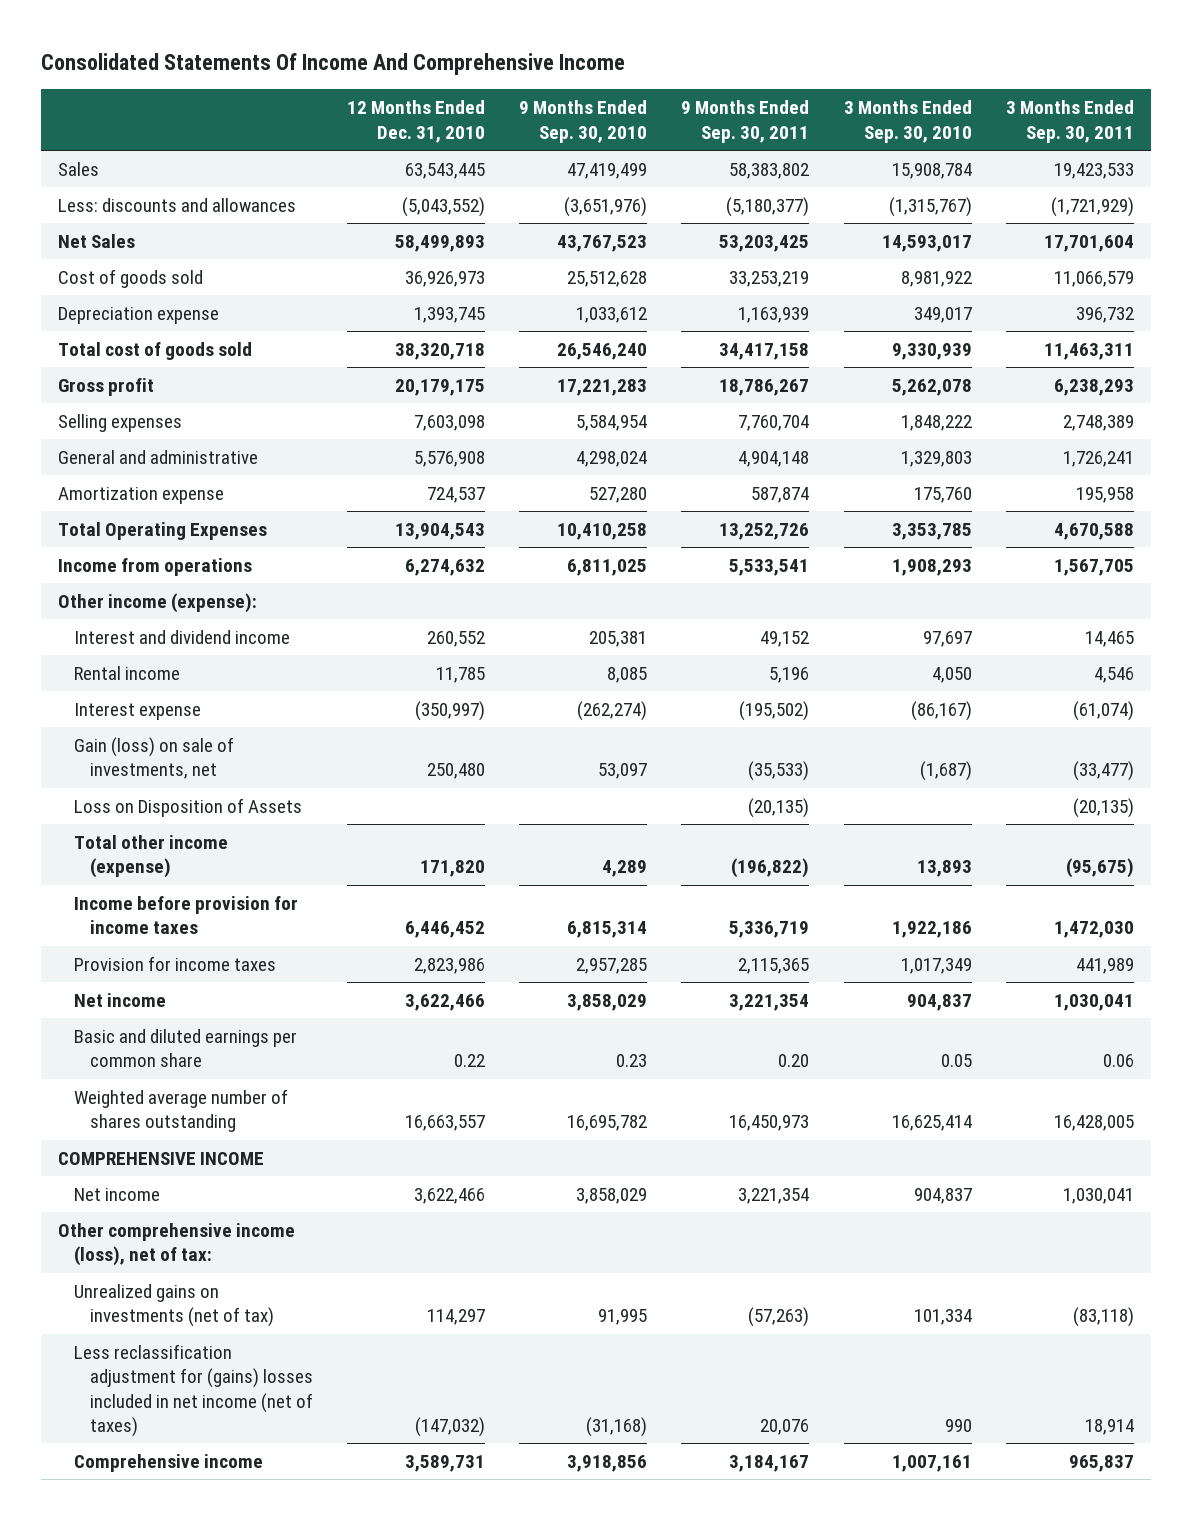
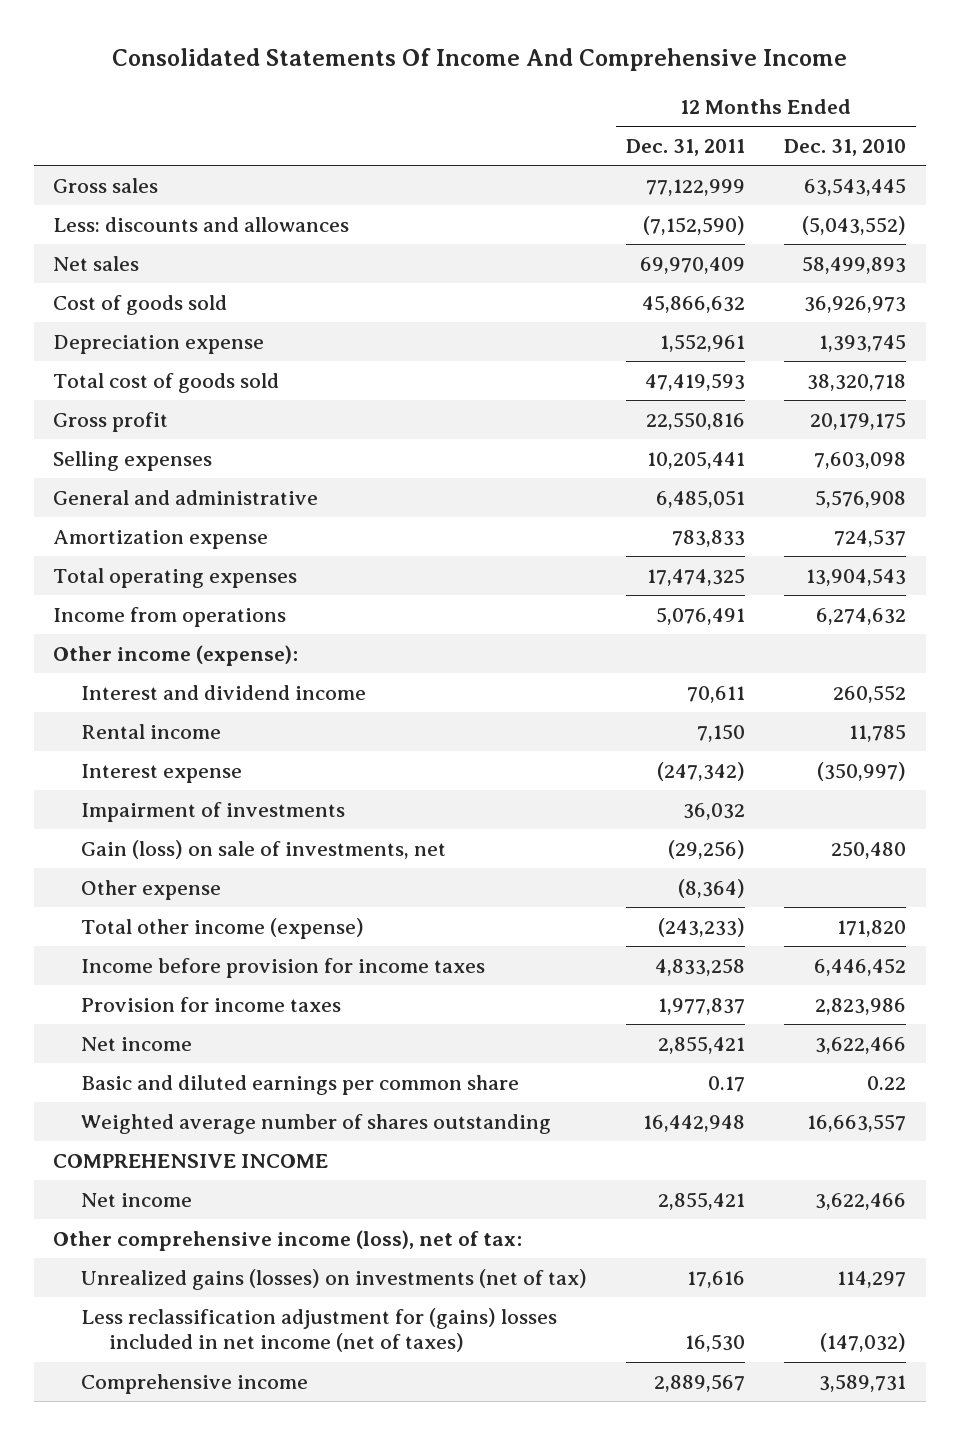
[519,100,648,143] 9 Months Ended Sep. 30, 2010 -> none
[681,100,810,143] 9 Months Ended Sep. 30, 2011 -> none
[843,100,972,143] 3 Months Ended Sep. 30, 2010 -> none
[1005,100,1134,143] 3 Months Ended Sep. 30, 2011 -> none
none -> [626,139,746,157] Dec. 31, 2011
[58,161,100,176] Sales -> [53,177,159,193] Gross sales
[58,233,136,248] Net Sales -> [53,255,140,271] Net sales
[58,521,268,540] Total Operating Expenses -> [53,567,298,588] Total operating expenses
none -> [81,801,346,822] Impairment of investments
[73,797,302,817] Loss on Disposition of Assets -> none
none -> [81,879,222,900] Other expense
[73,1283,274,1328] Unrealized gains on investments (net of tax) -> [81,1268,588,1290] Unrealized gains (losses) on investments (net of tax)

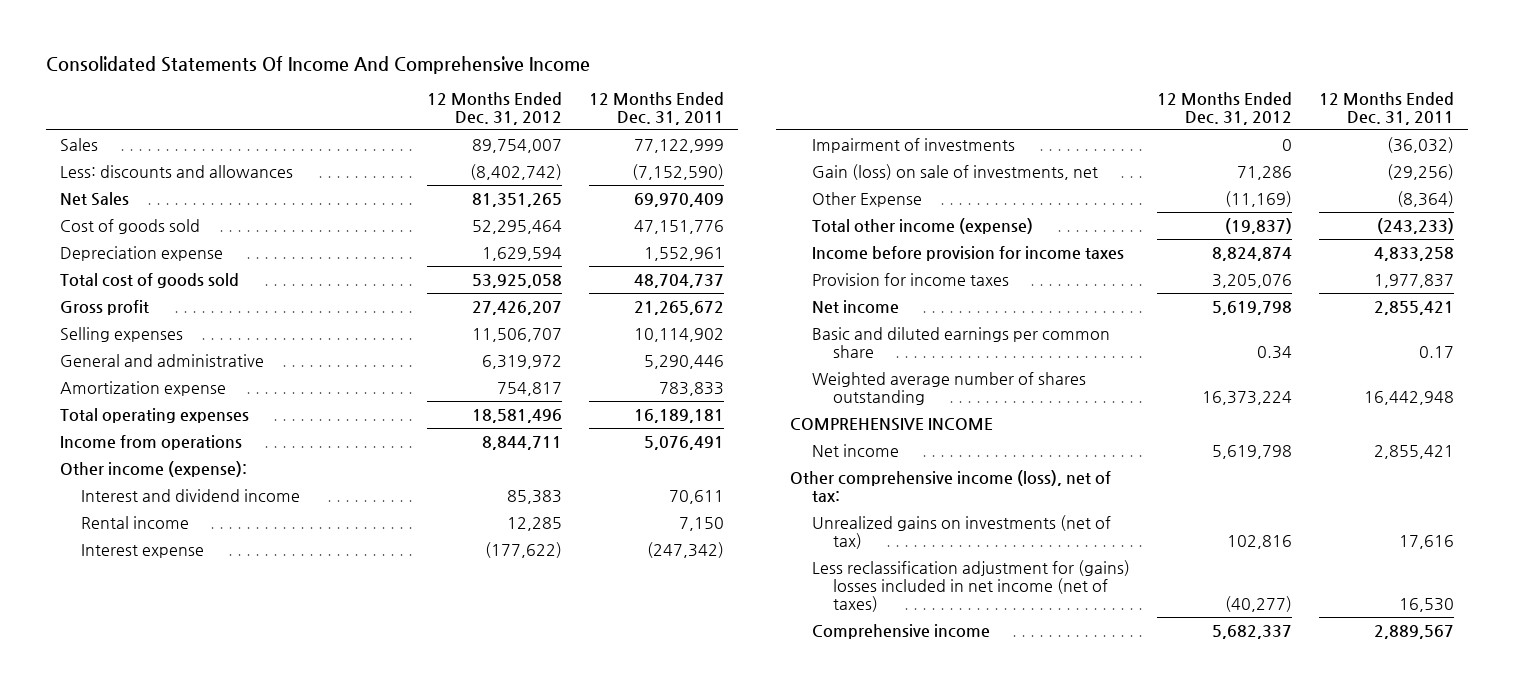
[784,139,907,157] Dec. 31, 2010 -> none
none -> [426,92,562,126] 12 Months Ended Dec. 31, 2012
[53,177,159,193] Gross sales -> [59,137,98,151] Sales
[53,255,140,271] Net sales -> [59,191,129,206] Net Sales
[642,294,746,313] 45,866,632 -> [633,219,724,234] 47,151,776
[645,372,746,391] 47,419,593 -> [633,273,724,288] 48,704,737
[646,411,746,430] 22,550,816 -> [633,300,724,315] 21,265,672
[647,450,746,469] 10,205,441 -> [633,327,724,342] 10,114,902
[656,489,746,508] 6,485,051 -> [643,354,724,369] 5,290,446
[647,567,746,586] 17,474,325 -> [633,408,724,423] 16,189,181
[683,802,746,820] 36,032 -> [1387,136,1455,153] (36,032)
[81,879,222,900] Other expense -> [811,191,922,207] Other Expense
[81,1268,588,1290] Unrealized gains (losses) on investments (net of tax) -> [811,514,1111,549] Unrealized gains on investments (net of tax)

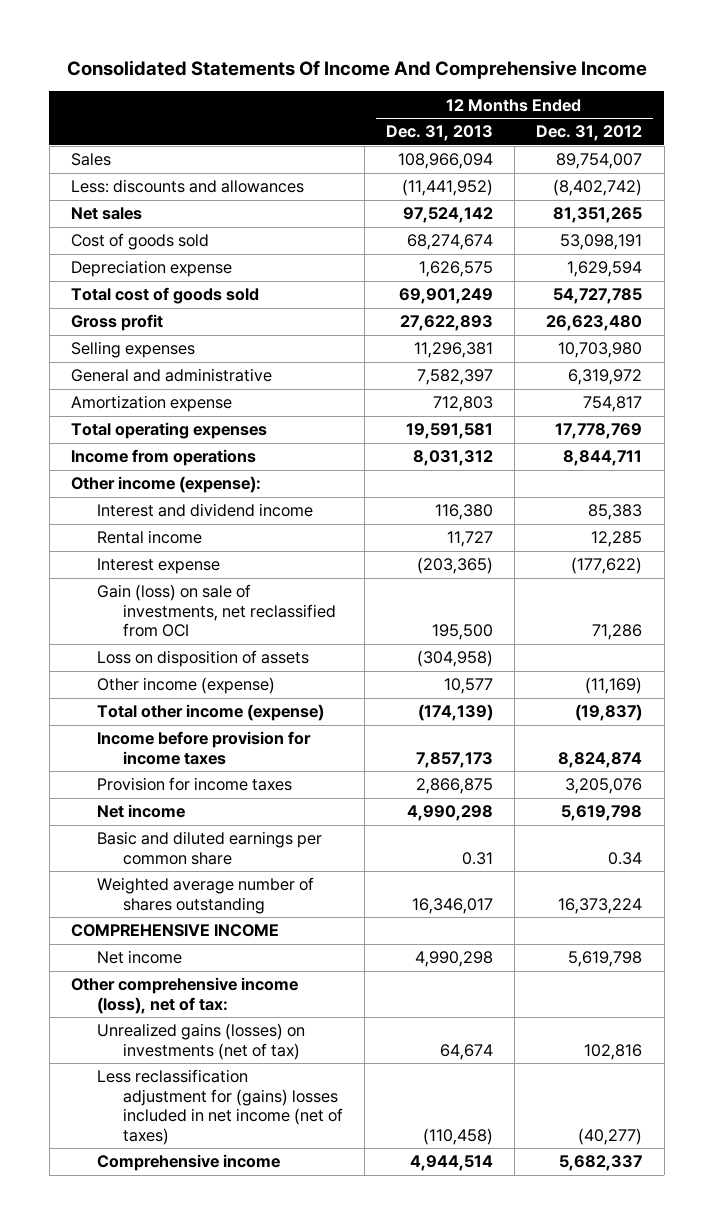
[588,92,724,126] 12 Months Ended Dec. 31, 2011 -> none
none -> [386,125,494,142] Dec. 31, 2013
[59,191,129,206] Net Sales -> [70,207,142,221] Net sales
[471,219,562,234] 52,295,464 -> [560,234,643,251] 53,098,191
[471,273,562,288] 53,925,058 -> [553,288,643,305] 54,727,785
[471,300,562,315] 27,426,207 -> [546,315,643,332] 26,623,480
[471,327,562,342] 11,506,707 -> [558,342,643,359] 10,703,980
[471,408,562,423] 18,581,496 -> [555,423,643,440] 17,778,769
[811,137,1015,153] Impairment of investments -> none
[811,163,1098,180] Gain (loss) on sale of investments, net -> [97,584,337,638] Gain (loss) on sale of investments, net reclassified from OCI
none -> [97,650,310,668] Loss on disposition of assets
[811,191,922,207] Other Expense -> [97,677,276,695] Other income (expense)
[811,514,1111,549] Unrealized gains on investments (net of tax) -> [97,1023,306,1060] Unrealized gains (losses) on investments (net of tax)

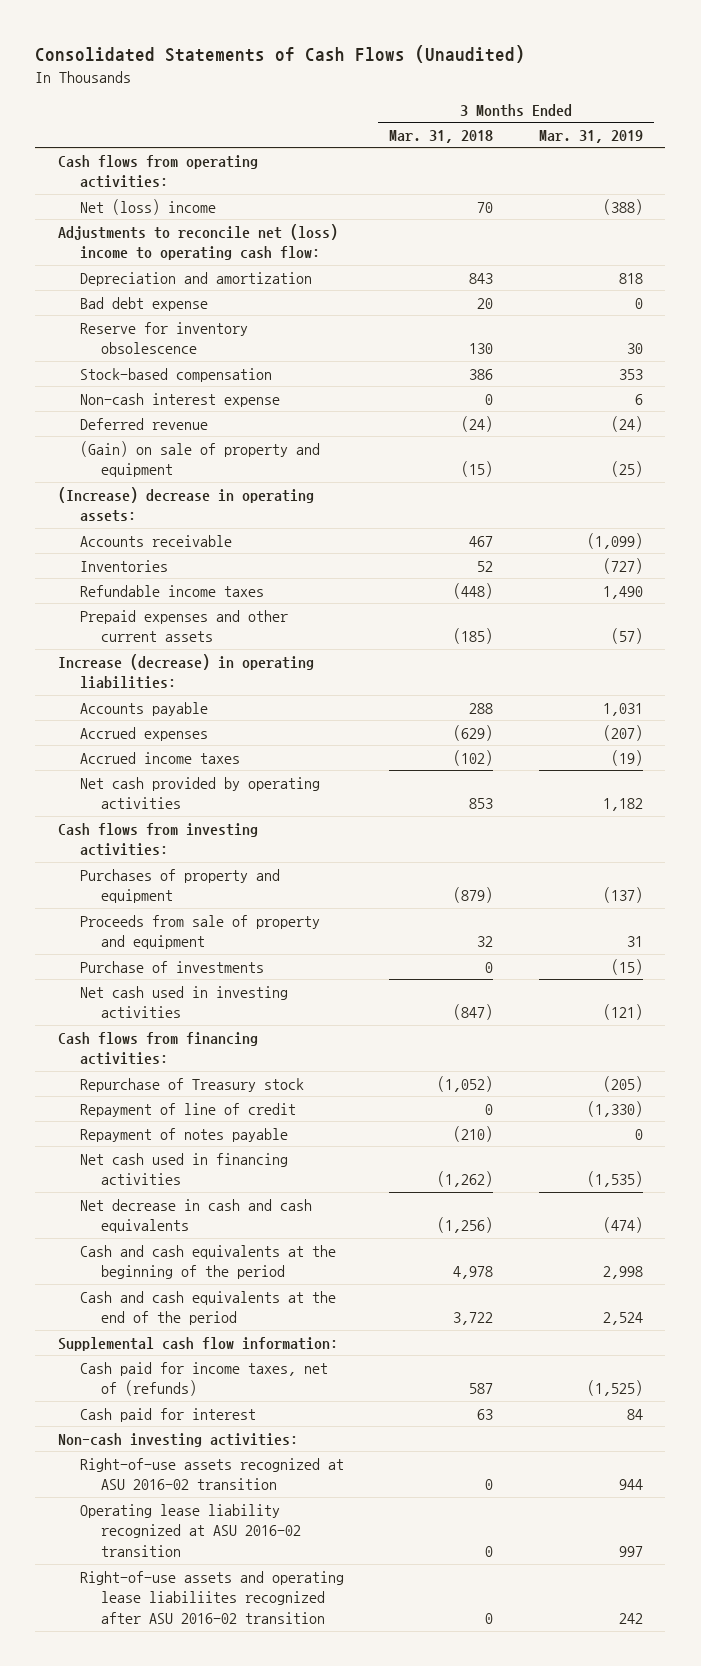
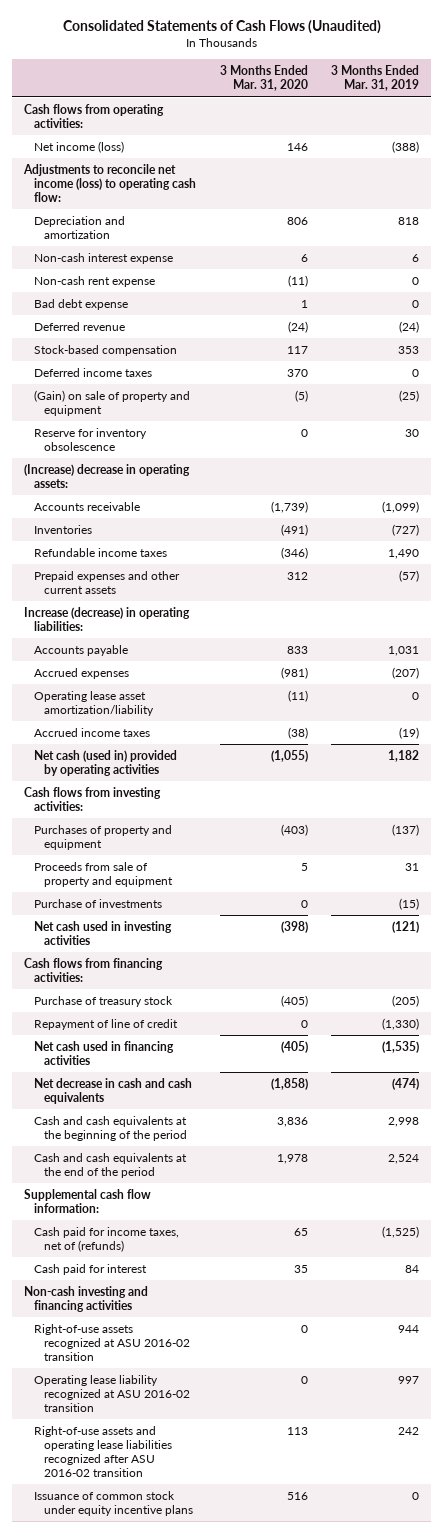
[389,130,494,144] Mar. 31, 2018 -> none
none -> [219,65,308,92] 3 Months Ended Mar. 31, 2020
[79,198,216,215] Net (loss) income -> [34,141,125,154] Net income (loss)
[57,223,338,261] Adjustments to reconcile net (loss) income to operating cash flow: -> [23,164,197,202] Adjustments to reconcile net income (loss) to operating cash flow:
none -> [34,276,156,288] Non-cash rent expense
[79,296,208,311] Bad debt expense -> [34,299,129,311] Bad debt expense
[79,367,272,382] Stock-based compensation -> [34,345,178,357] Stock-based compensation
none -> [34,368,153,378] Deferred income taxes
[79,321,248,355] Reserve for inventory obsolescence -> [34,428,148,451] Reserve for inventory obsolescence
none -> [34,691,154,716] Operating lease asset amortization/liability
[79,776,320,810] Net cash provided by operating activities -> [34,750,178,776] Net cash (used in) provided by operating activities
[79,1077,304,1092] Repurchase of Treasury stock -> [34,996,174,1008] Purchase of treasury stock
[79,1127,288,1142] Repayment of notes payable -> none
[57,1432,298,1447] Non-cash investing activities: -> [24,1286,149,1312] Non-cash investing and financing activities
[79,1570,344,1625] Right-of-use assets and operating lease liabiliites recognized after ASU 2016-02 transition -> [34,1426,172,1477] Right-of-use assets and operating lease liabilities recognized after ASU 2016-02 transition
none -> [34,1491,193,1516] Issuance of common stock under equity incentive plans

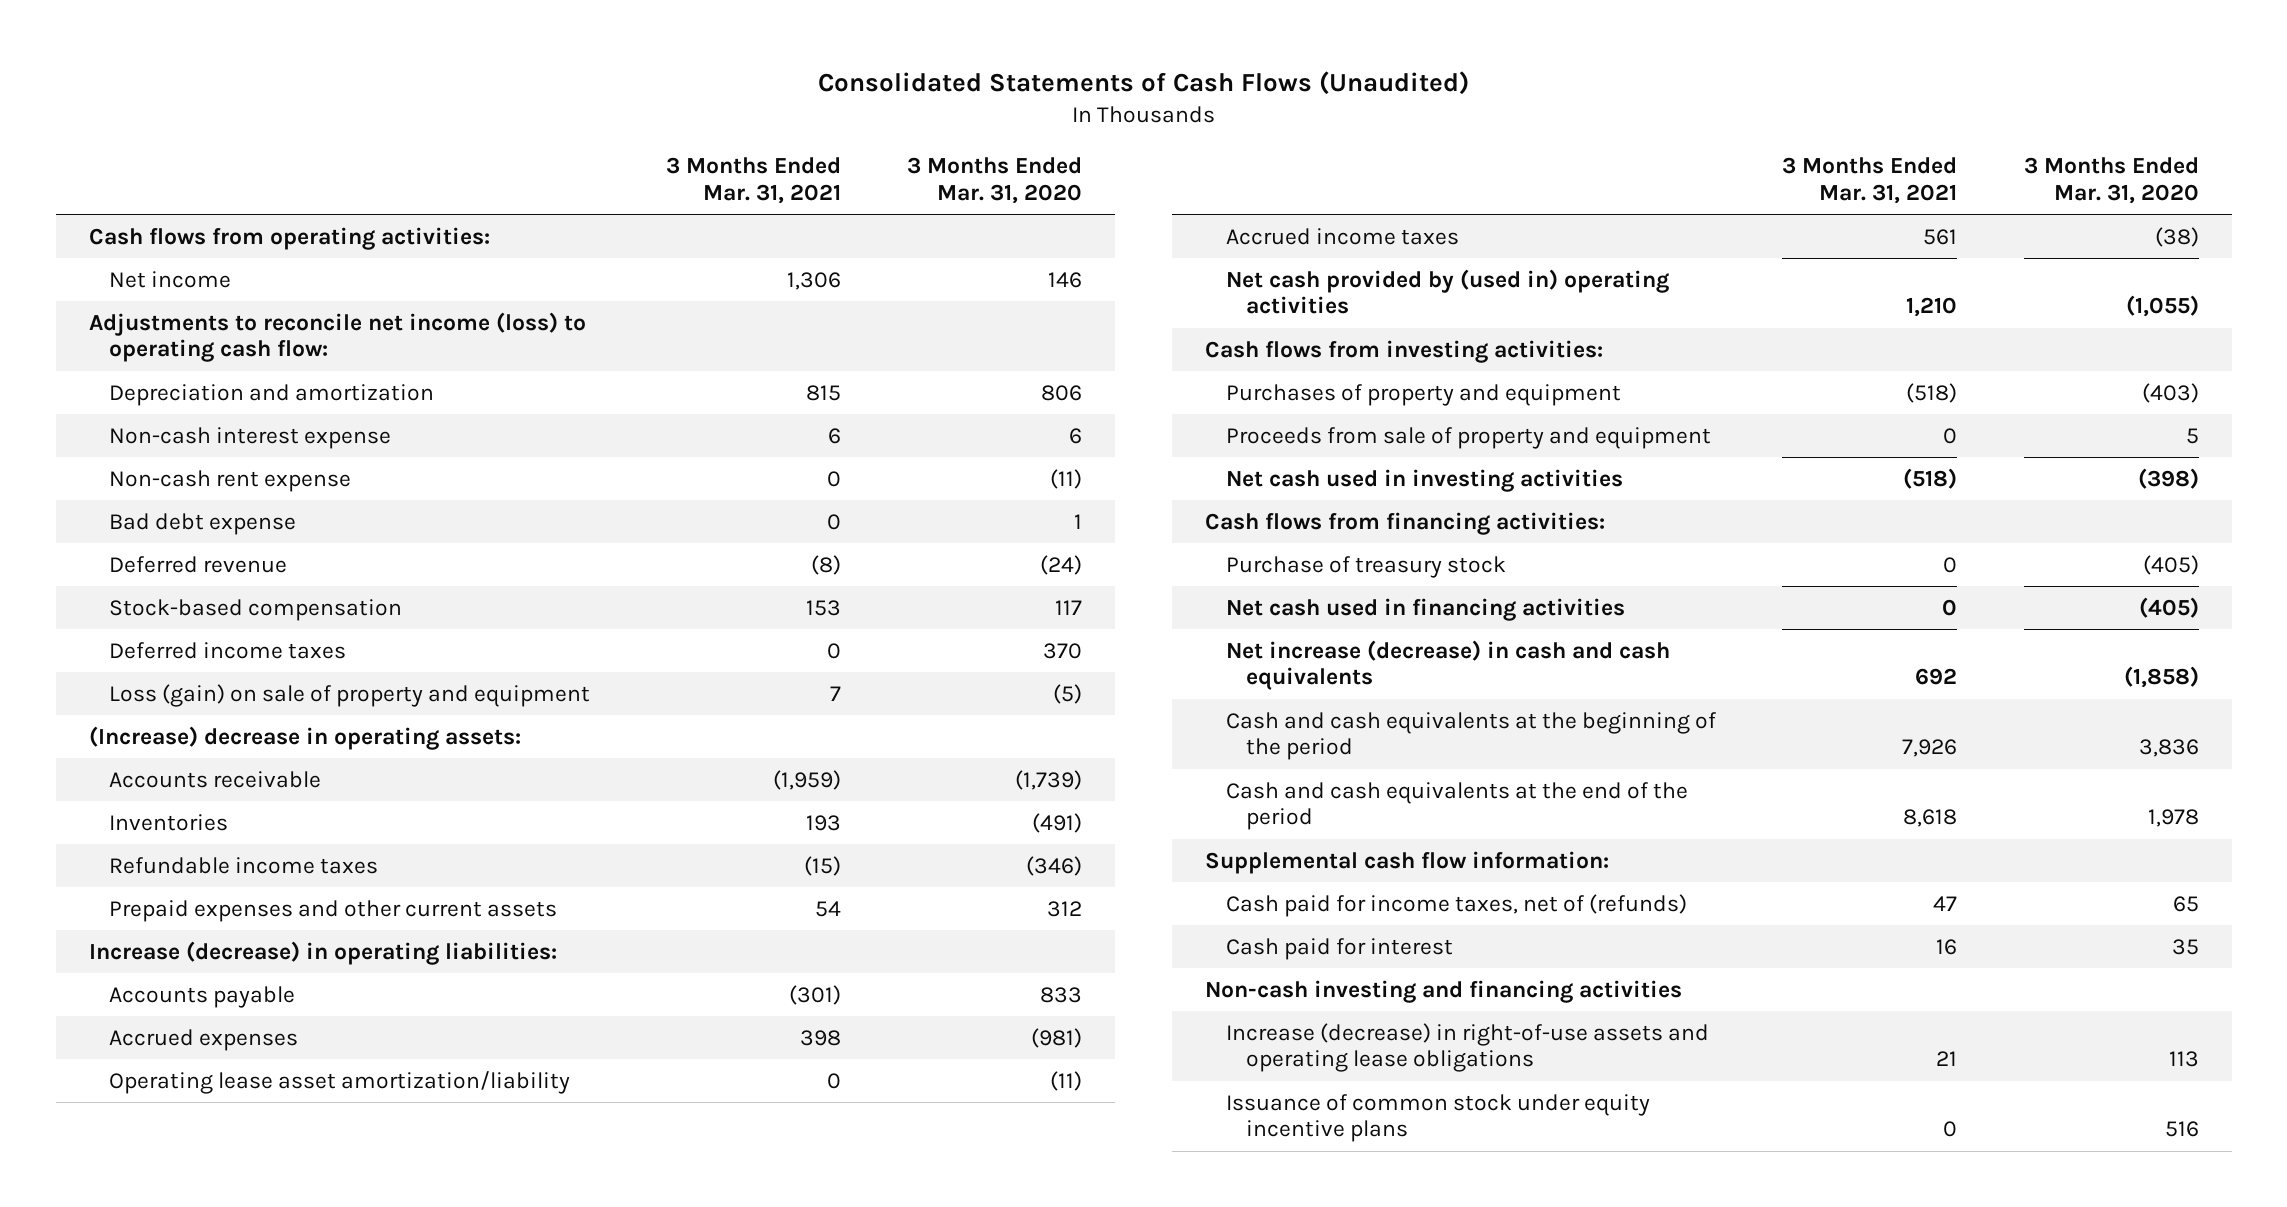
[331,65,420,92] 3 Months Ended Mar. 31, 2019 -> none
none -> [665,157,841,204] 3 Months Ended Mar. 31, 2021
[34,141,125,154] Net income (loss) -> [109,270,232,288] Net income
[34,428,148,451] Reserve for inventory obsolescence -> none
[34,390,191,416] (Gain) on sale of property and equipment -> [109,683,591,707] Loss (gain) on sale of property and equipment
[34,750,178,776] Net cash (used in) provided by operating activities -> [1225,268,1669,315] Net cash provided by (used in) operating activities
[34,899,163,909] Purchase of investments -> none
[34,1019,179,1031] Repayment of line of credit -> none
[34,1078,193,1104] Net decrease in cash and cash equivalents -> [1225,639,1670,691] Net increase (decrease) in cash and cash equivalents
[34,1324,190,1361] Right-of-use assets recognized at ASU 2016-02 transition -> none
[34,1375,190,1412] Operating lease liability recognized at ASU 2016-02 transition -> none
[34,1426,172,1477] Right-of-use assets and operating lease liabilities recognized after ASU 2016-02 transition -> [1225,1022,1709,1073] Increase (decrease) in right-of-use assets and operating lease obligations

